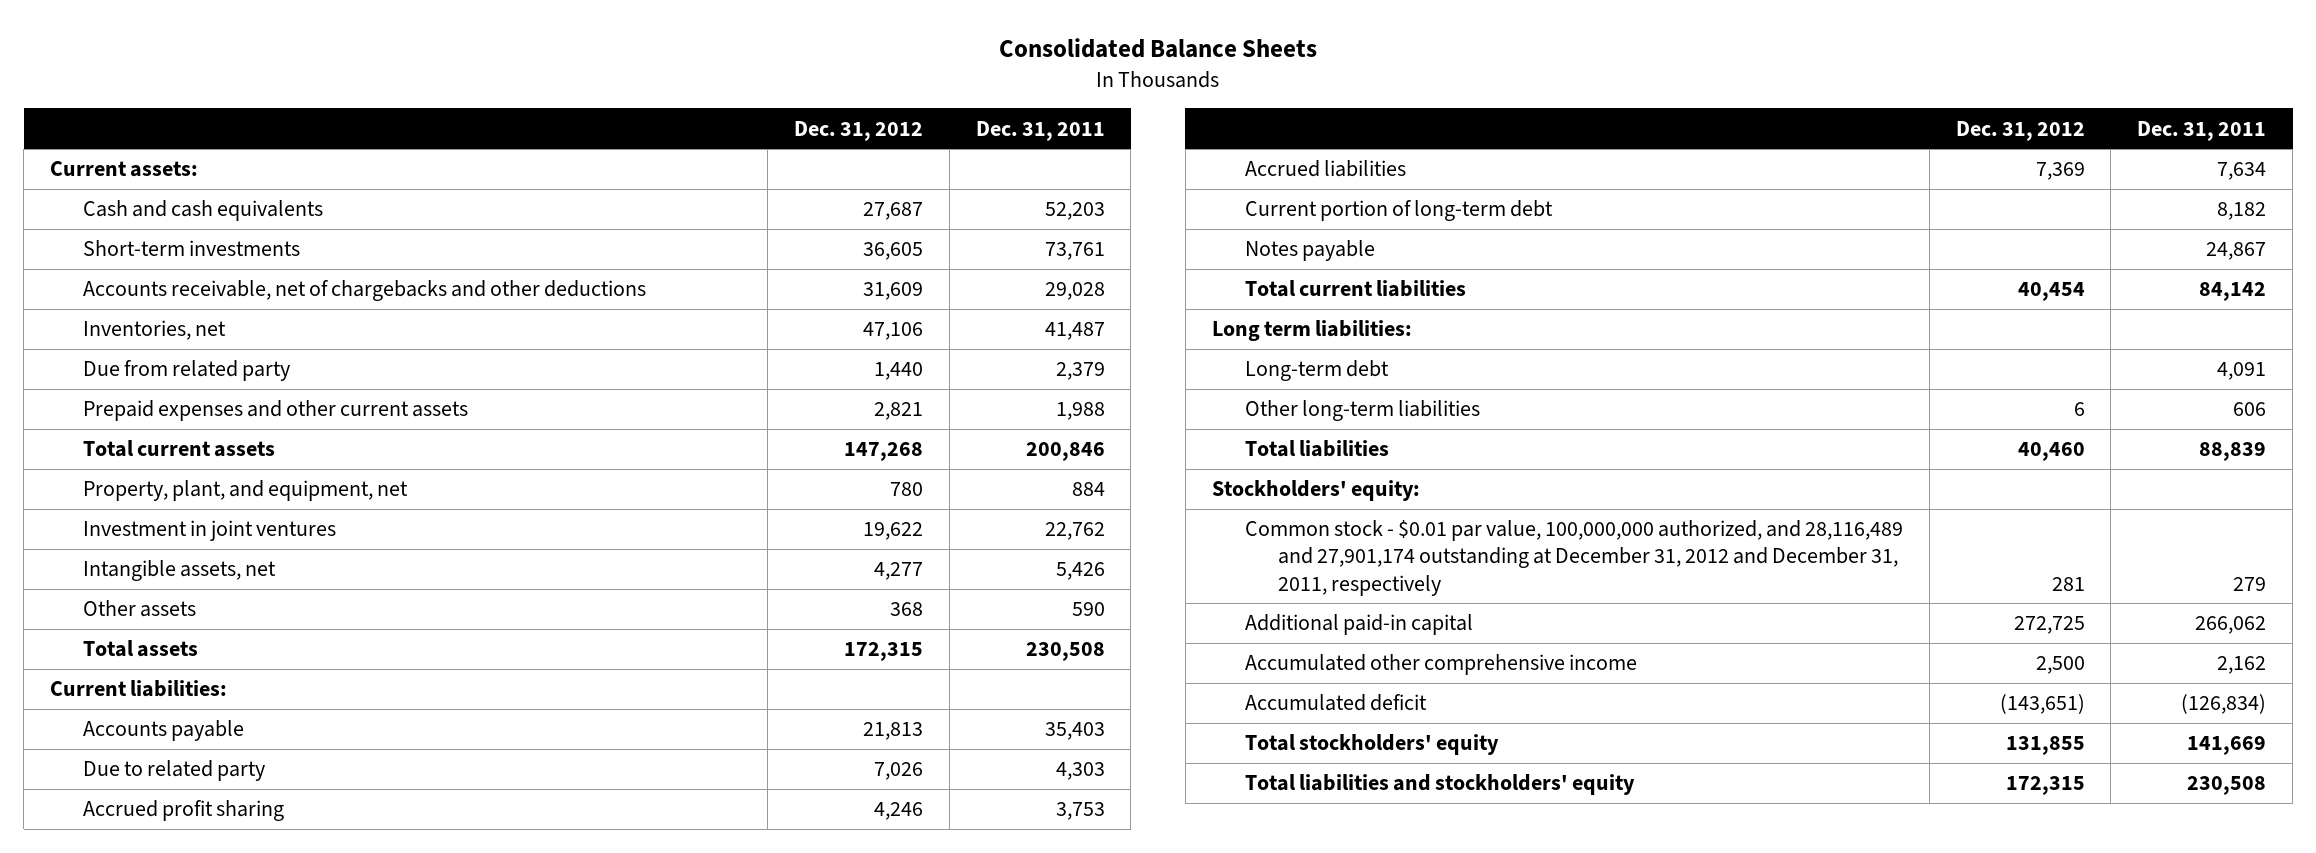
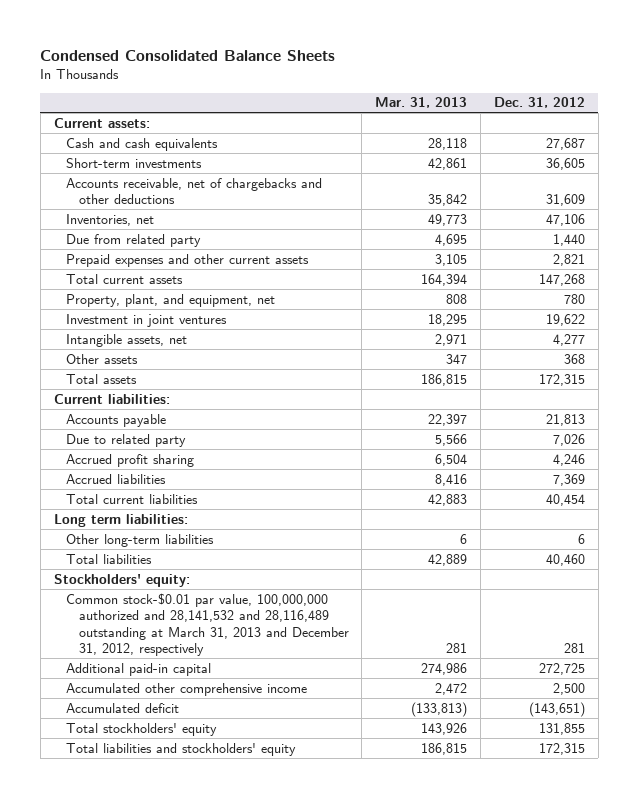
[999,38,1318,59] Consolidated Balance Sheets -> [40,50,336,62] Condensed Consolidated Balance Sheets
[975,120,1105,141] Dec. 31, 2011 -> none
none -> [375,97,468,109] Mar. 31, 2013
[1244,200,1553,222] Current portion of long-term debt -> none
[1244,240,1375,262] Notes payable -> none
[1244,360,1389,382] Long-term debt -> none
[1244,520,1903,596] Common stock - $0.01 par value, 100,000,000 authorized, and 28,116,489 and 27,901,174 outstanding at December 31, 2012 and December 31, 2011, respectively -> [66,592,349,657] Common stock-$0.01 par value, 100,000,000 authorized and 28,141,532 and 28,116,489 outstanding at March 31, 2013 and December 31, 2012, respectively

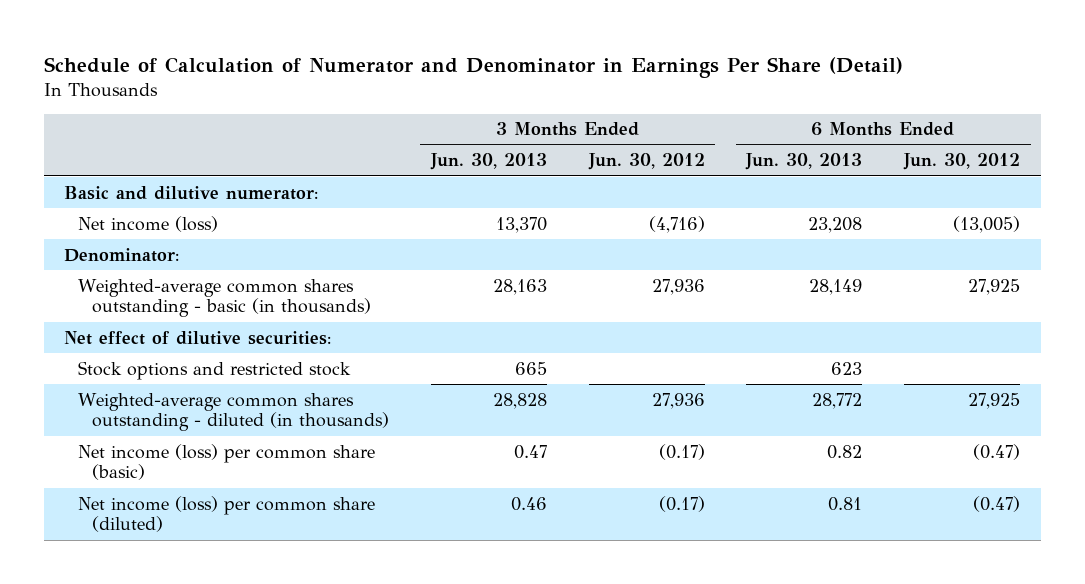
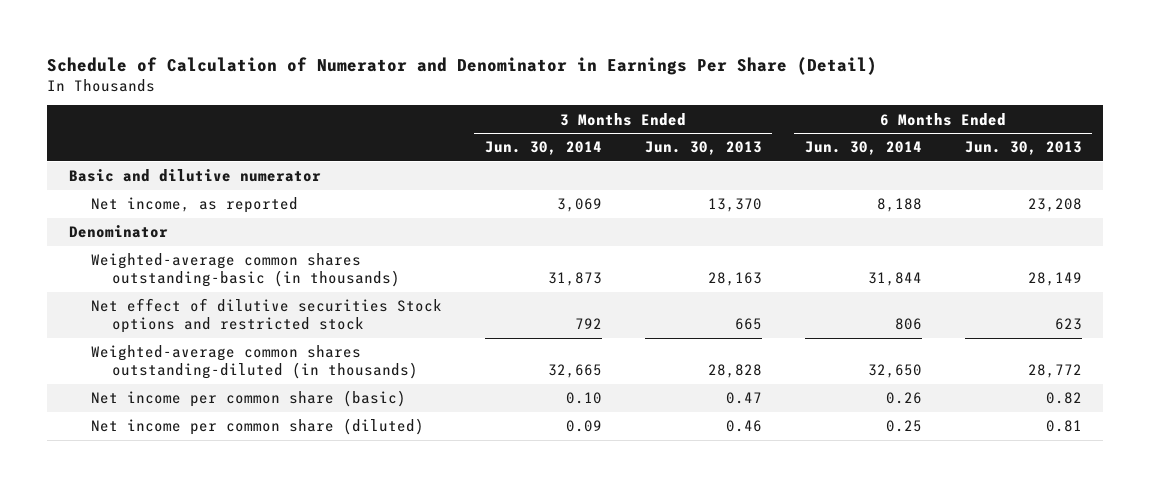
[587,153,705,171] Jun. 30, 2012 -> none
[903,153,1021,171] Jun. 30, 2012 -> none
none -> [484,141,602,156] Jun. 30, 2014
none -> [804,141,922,156] Jun. 30, 2014
[64,330,332,345] Net effect of dilutive securities: -> none
[64,185,319,200] Basic and dilutive numerator: -> [68,169,321,183] Basic and dilutive numerator
[78,215,219,232] Net income (loss) -> [90,197,298,214] Net income, as reported
[64,247,180,262] Denominator: -> [68,225,168,239] Denominator
[78,278,372,318] Weighted-average common shares outstanding - basic (in thousands) -> [90,253,401,288] Weighted-average common shares outstanding-basic (in thousands)
[78,360,352,380] Stock options and restricted stock -> [90,298,442,334] Net effect of dilutive securities Stock options and restricted stock
[78,392,390,432] Weighted-average common shares outstanding - diluted (in thousands) -> [90,345,419,380] Weighted-average common shares outstanding-diluted (in thousands)
[78,443,376,481] Net income (loss) per common share (basic) -> [90,390,406,408] Net income per common share (basic)
[78,495,376,533] Net income (loss) per common share (diluted) -> [90,418,424,436] Net income per common share (diluted)

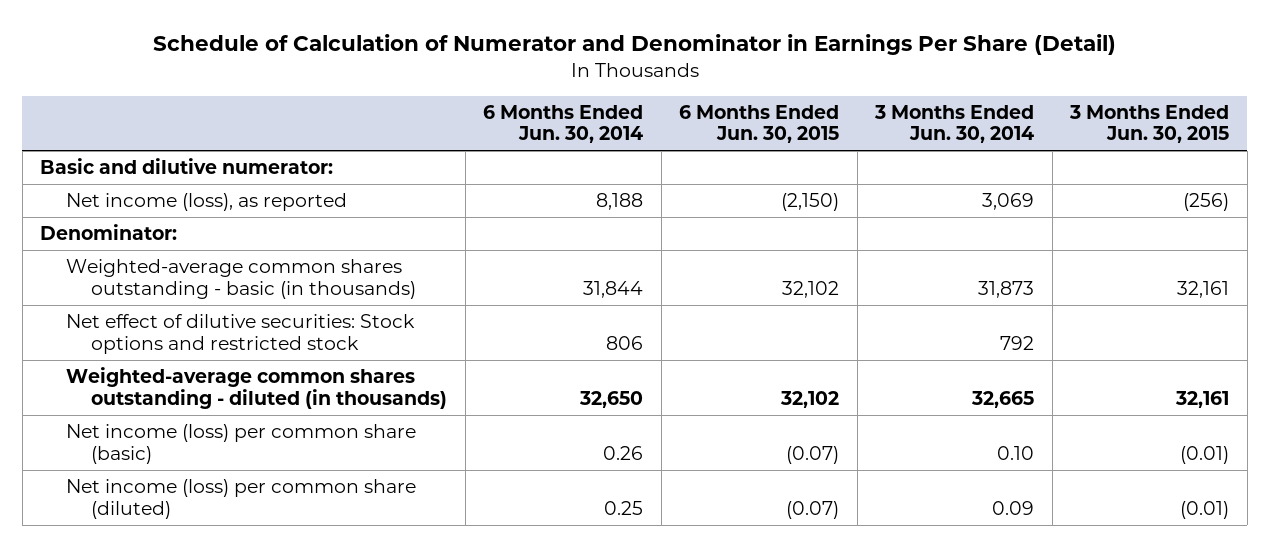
[644,141,762,156] Jun. 30, 2013 -> none
[964,141,1082,156] Jun. 30, 2013 -> none
none -> [679,104,840,144] 6 Months Ended Jun. 30, 2015
none -> [1069,104,1230,144] 3 Months Ended Jun. 30, 2015
[68,169,321,183] Basic and dilutive numerator -> [40,158,334,175] Basic and dilutive numerator:
[90,197,298,214] Net income, as reported -> [65,193,347,212] Net income (loss), as reported
[68,225,168,239] Denominator -> [40,224,178,241] Denominator:
[90,253,401,288] Weighted-average common shares outstanding-basic (in thousands) -> [65,259,417,299] Weighted-average common shares outstanding - basic (in thousands)
[90,298,442,334] Net effect of dilutive securities Stock options and restricted stock -> [65,314,415,354] Net effect of dilutive securities: Stock options and restricted stock
[90,345,419,380] Weighted-average common shares outstanding-diluted (in thousands) -> [65,367,448,409] Weighted-average common shares outstanding - diluted (in thousands)
[90,390,406,408] Net income per common share (basic) -> [65,424,416,464] Net income (loss) per common share (basic)
[90,418,424,436] Net income per common share (diluted) -> [65,479,416,519] Net income (loss) per common share (diluted)

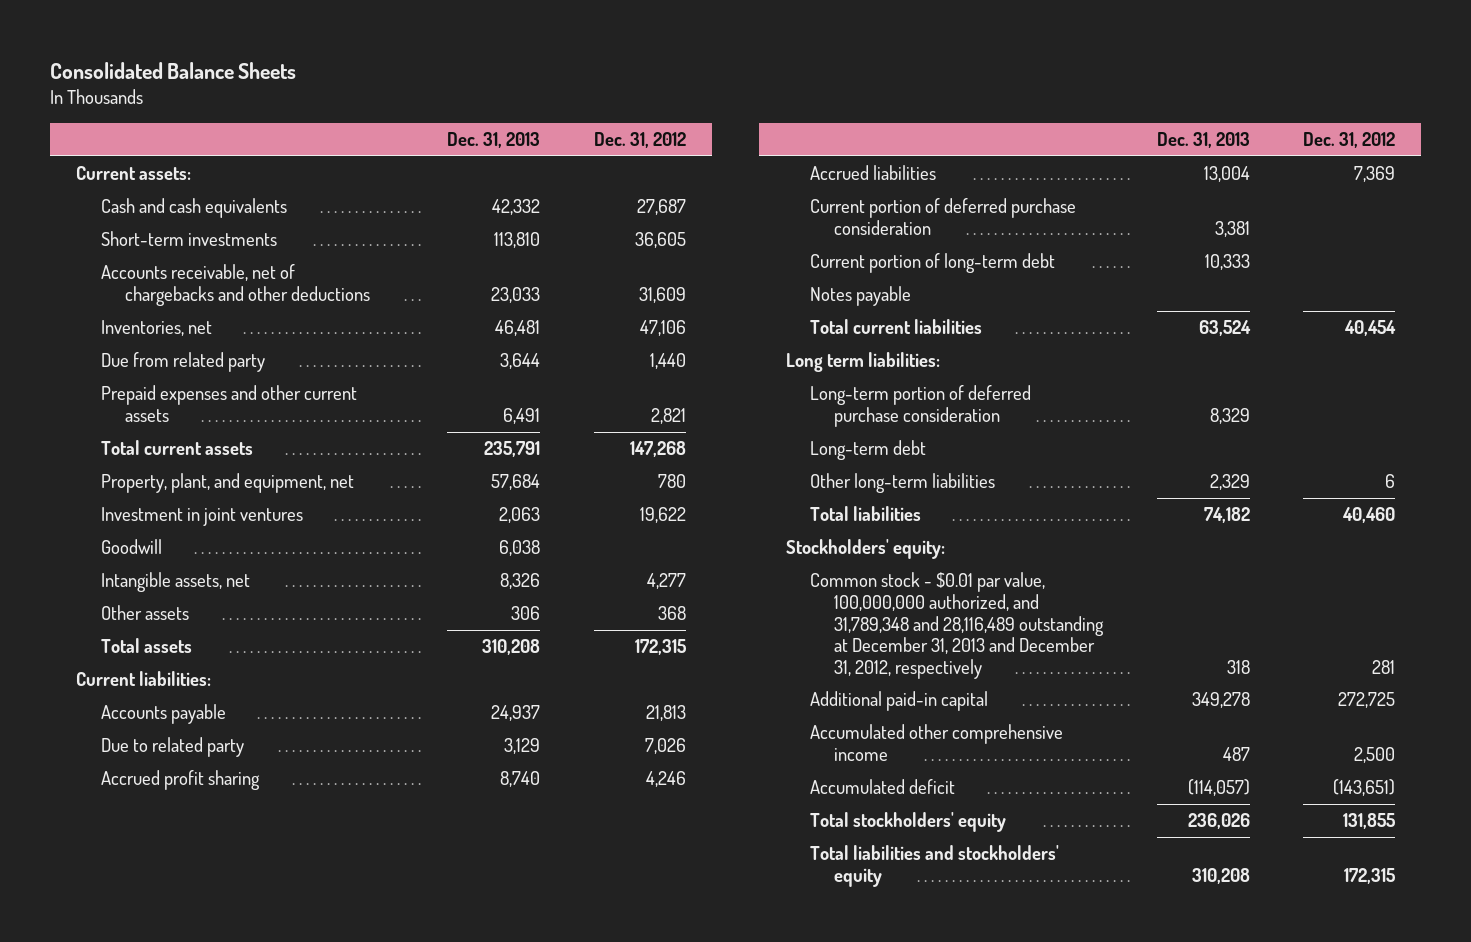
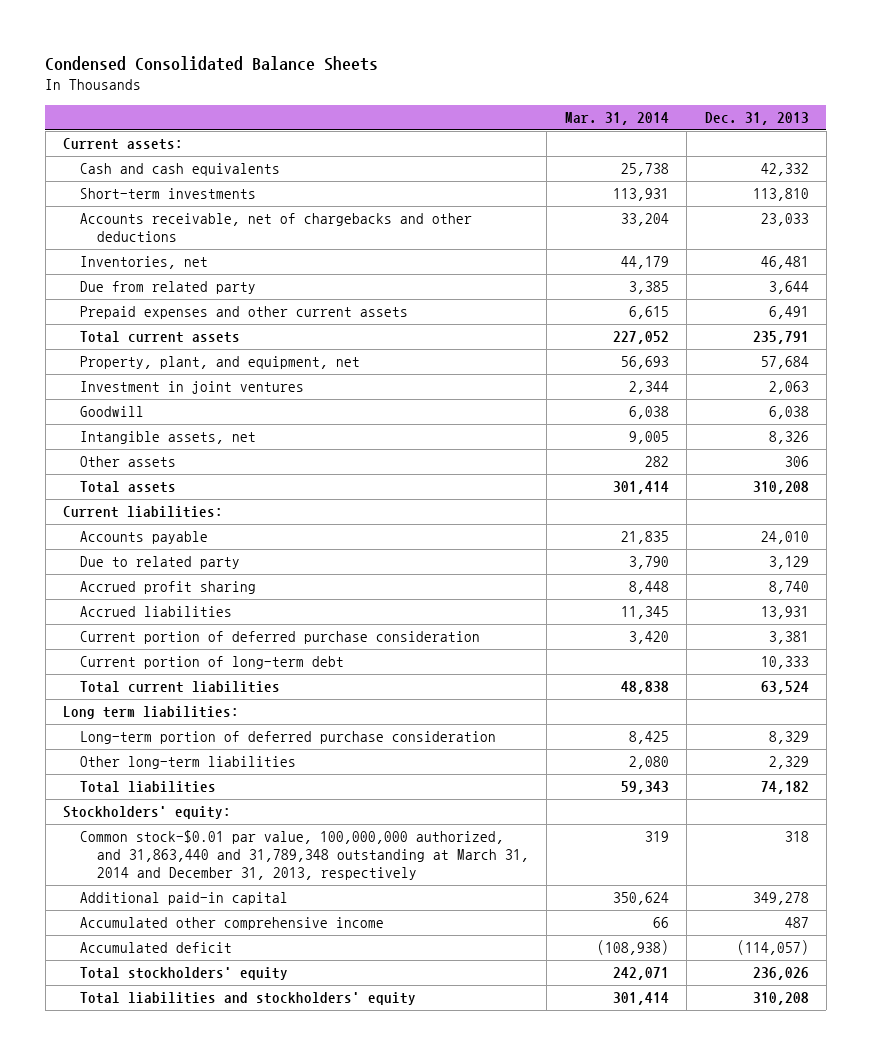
[49,61,296,79] Consolidated Balance Sheets -> [45,55,379,71] Condensed Consolidated Balance Sheets
[593,132,686,149] Dec. 31, 2012 -> none
none -> [564,112,669,126] Mar. 31, 2014
[491,705,541,722] 24,937 -> [760,531,809,545] 24,010
[1203,166,1250,183] 13,004 -> [760,606,809,620] 13,931
[809,286,911,307] Notes payable -> none
[809,440,926,461] Long-term debt -> none
[809,572,1105,679] Common stock - $0.01 par value, 100,000,000 authorized, and 31,789,348 and 28,116,489 outstanding at December 31, 2013 and December 31, 2012, respectively -> [80,830,530,881] Common stock-$0.01 par value, 100,000,000 authorized, and 31,863,440 and 31,789,348 outstanding at March 31, 2014 and December 31, 2013, respectively

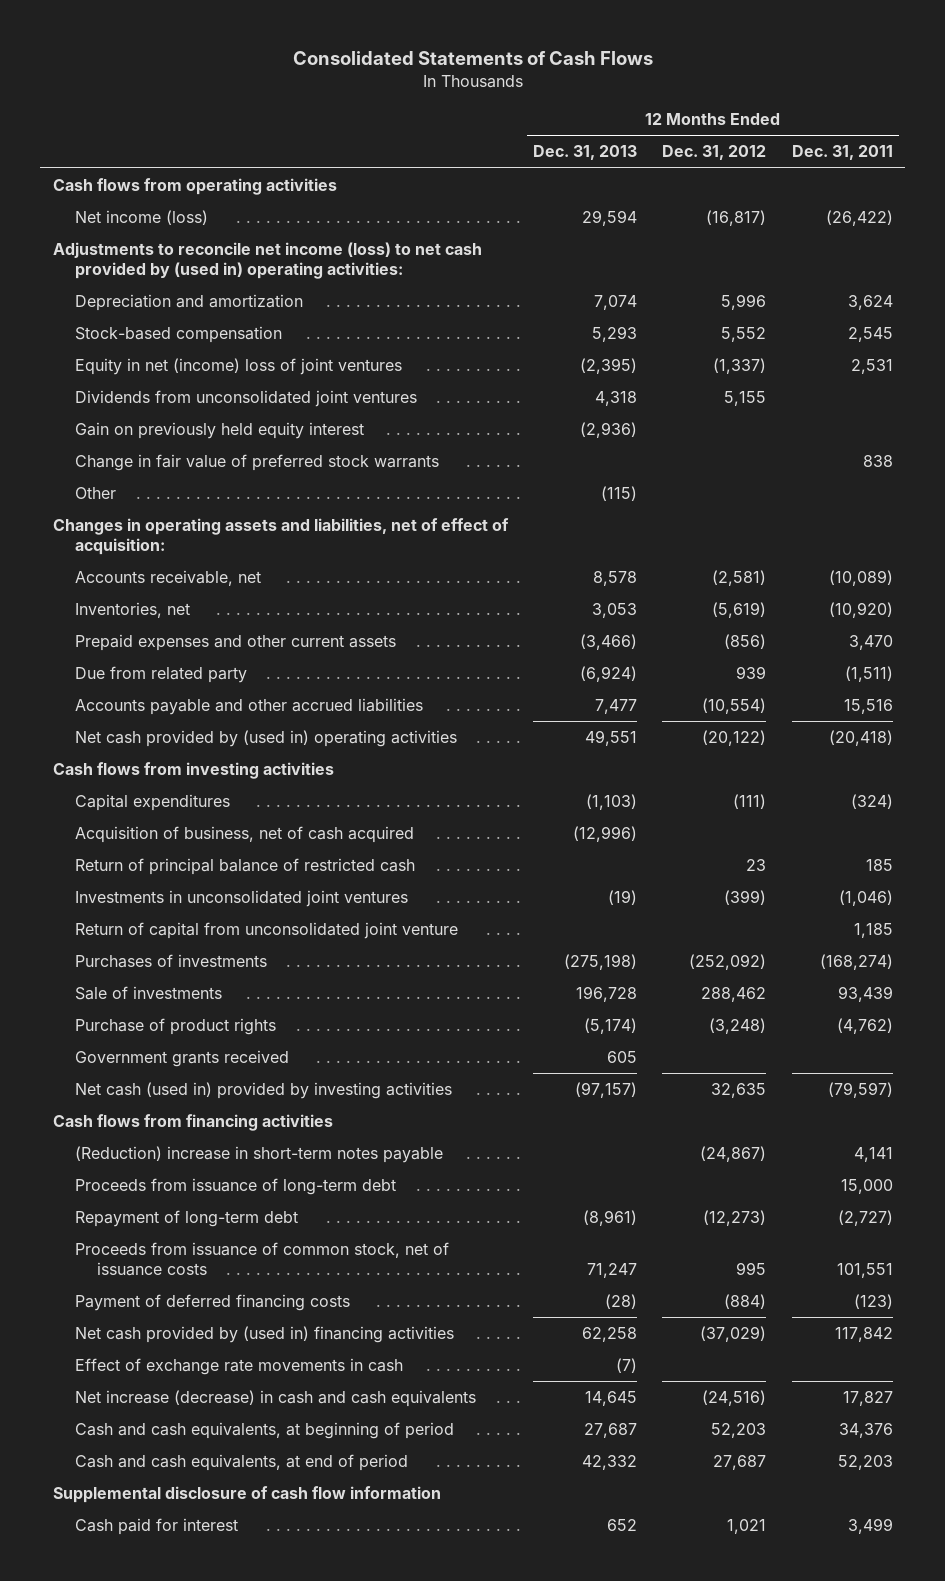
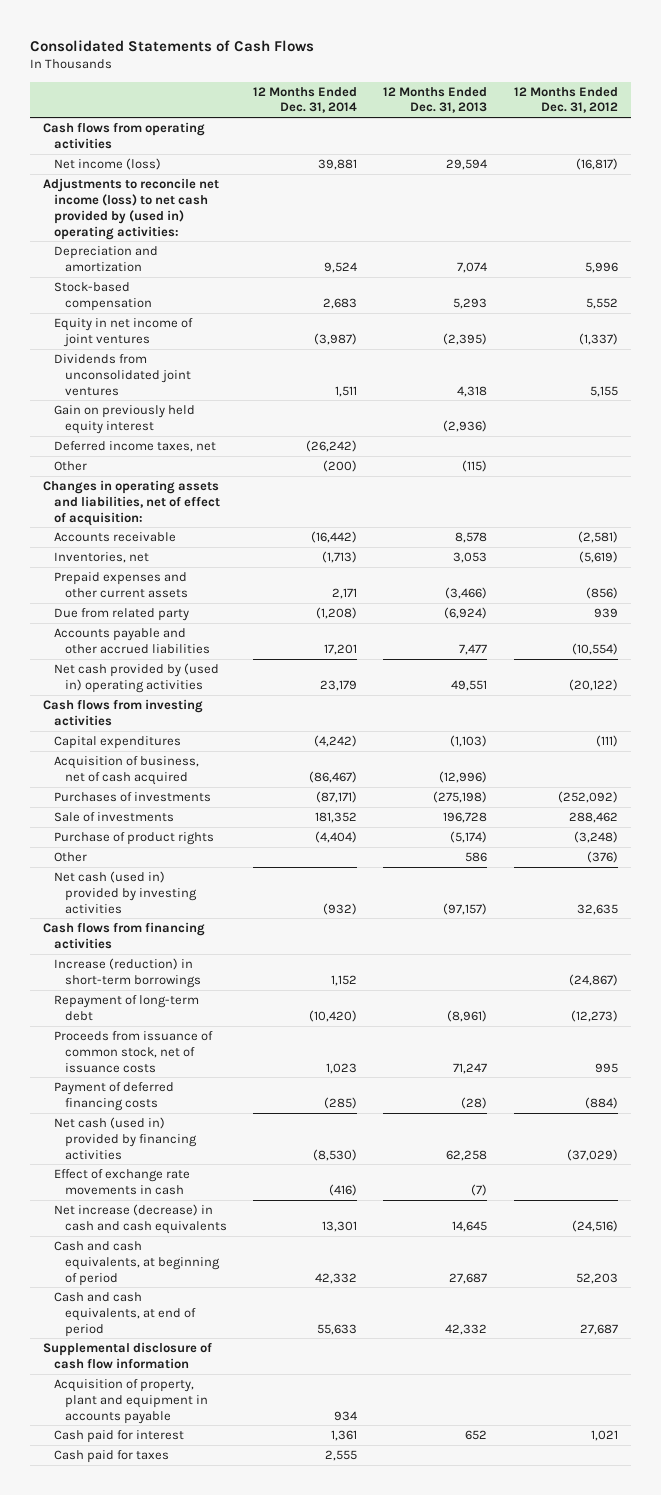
[791,145,893,161] Dec. 31, 2011 -> none
none -> [253,86,358,114] 12 Months Ended Dec. 31, 2014
[75,358,403,376] Equity in net (income) loss of joint ventures -> [54,317,194,347] Equity in net income of joint ventures
[75,454,440,472] Change in fair value of preferred stock warrants -> none
none -> [54,440,217,452] Deferred income taxes, net
[75,570,262,587] Accounts receivable, net -> [54,531,177,542] Accounts receivable
[75,858,416,876] Return of principal balance of restricted cash -> none
[75,890,409,908] Investments in unconsolidated joint ventures -> none
[75,922,459,940] Return of capital from unconsolidated joint venture -> none
[75,1050,290,1068] Government grants received -> none
none -> [54,851,88,862] Other
[75,1178,397,1196] Proceeds from issuance of long-term debt -> none
[75,1146,444,1164] (Reduction) increase in short-term notes payable -> [54,957,202,988] Increase (reduction) in short-term borrowings
[75,1326,455,1344] Net cash provided by (used in) financing activities -> [54,1116,198,1160] Net cash (used in) provided by financing activities
none -> [54,1378,209,1424] Acquisition of property, plant and equipment in accounts payable
none -> [54,1449,170,1463] Cash paid for taxes

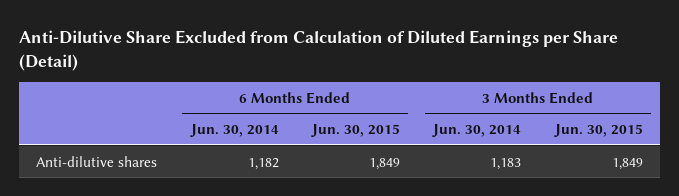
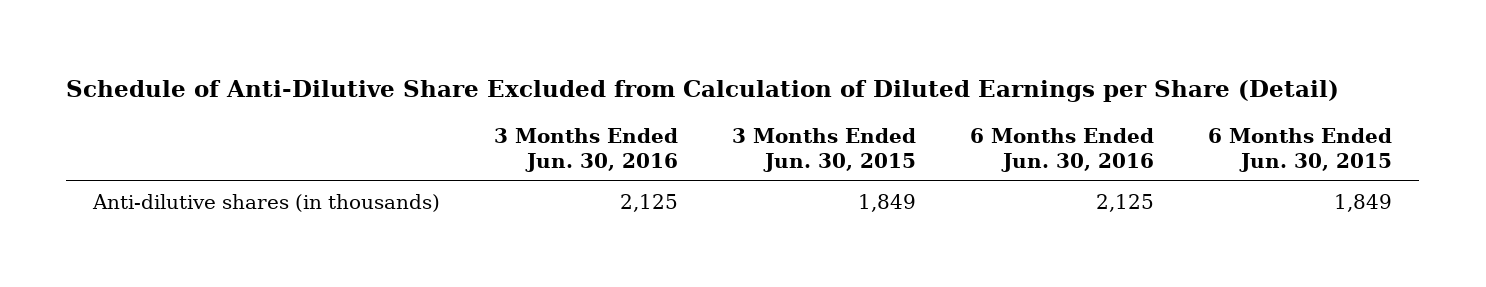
[19,30,619,71] Anti-Dilutive Share Excluded from Calculation of Diluted Earnings per Share (Detail) -> [66,79,1340,102] Schedule of Anti-Dilutive Share Excluded from Calculation of Diluted Earnings per Share (Detail)
[189,123,279,137] Jun. 30, 2014 -> none
[432,123,522,137] Jun. 30, 2014 -> none
none -> [494,128,679,173] 3 Months Ended Jun. 30, 2016
none -> [970,128,1155,173] 6 Months Ended Jun. 30, 2016
[36,155,158,167] Anti-dilutive shares -> [92,193,441,212] Anti-dilutive shares (in thousands)

